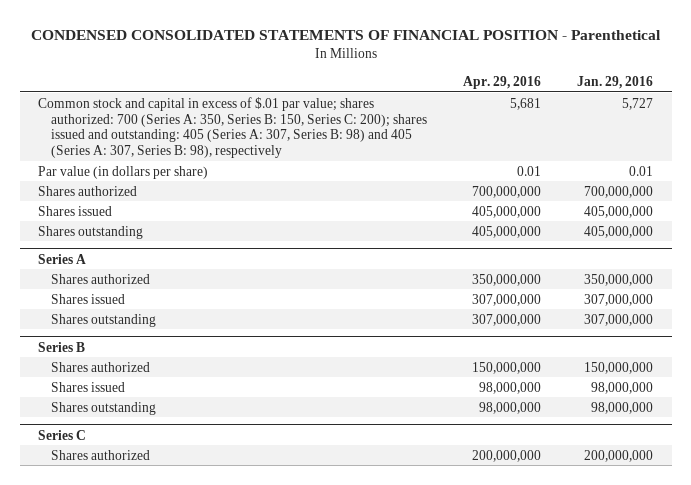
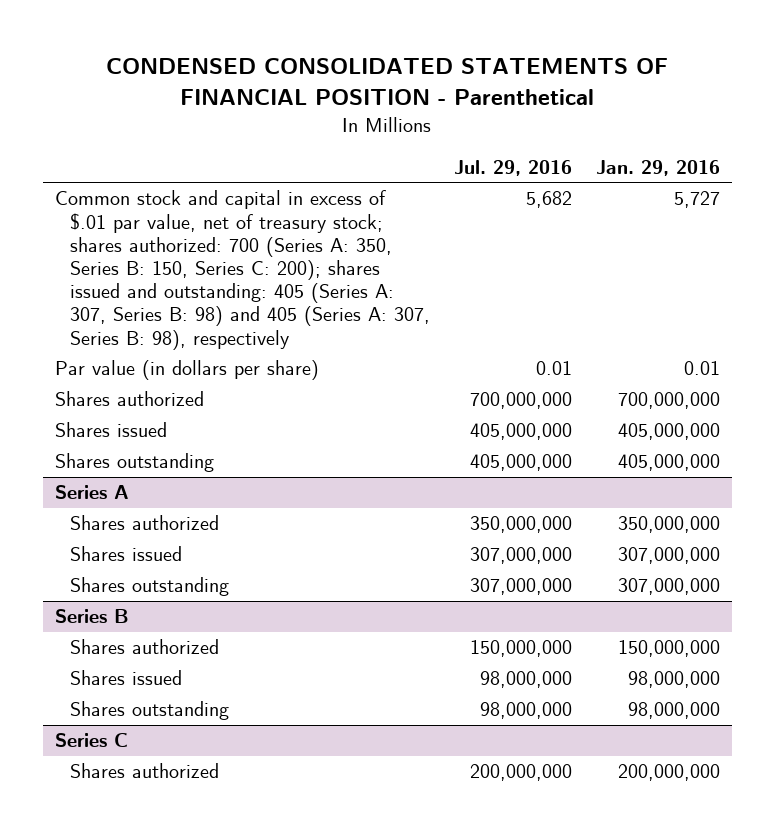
[463,76,542,90] Apr. 29, 2016 -> none
none -> [453,159,572,176] Jul. 29, 2016
[37,96,428,159] Common stock and capital in excess of $.01 par value; shares authorized: 700 (Series A: 350, Series B: 150, Series C: 200); shares issued and outstanding: 405 (Series A: 307, Series B: 98) and 405 (Series A: 307, Series B: 98), respectively -> [54,190,431,350] Common stock and capital in excess of $.01 par value, net of treasury stock; shares authorized: 700 (Series A: 350, Series B: 150, Series C: 200); shares issued and outstanding: 405 (Series A: 307, Series B: 98) and 405 (Series A: 307, Series B: 98), respectively

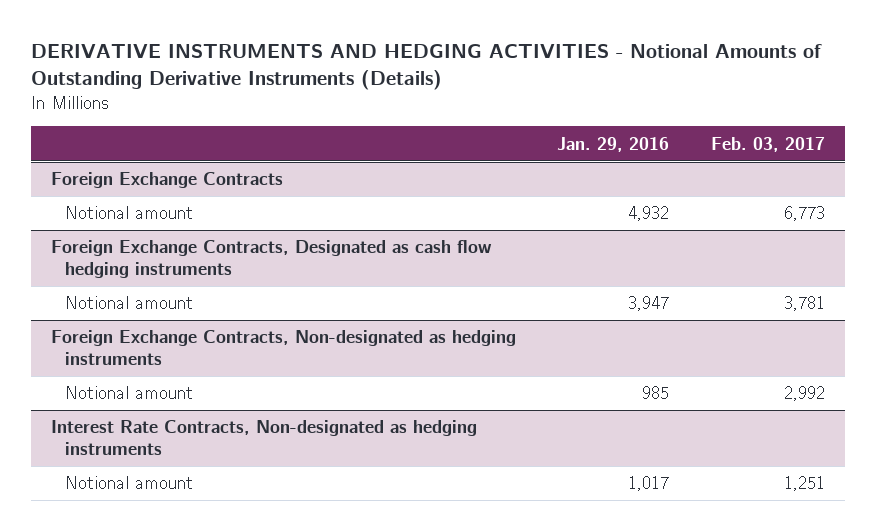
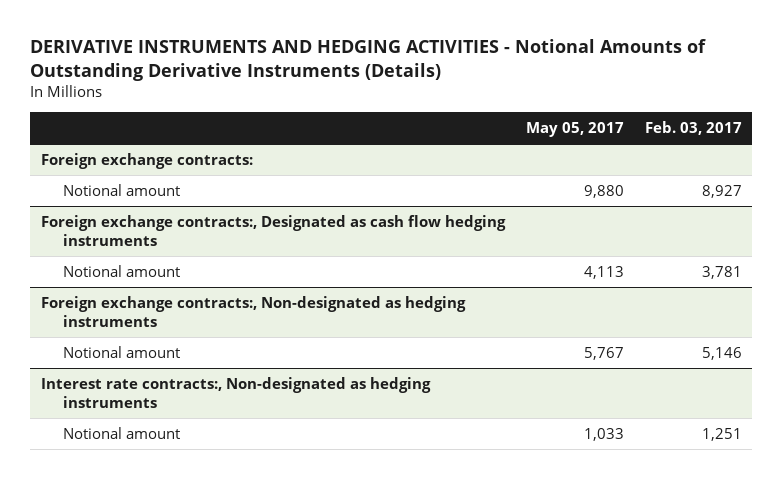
[557,136,670,152] Jan. 29, 2016 -> none
none -> [525,121,624,137] May 05, 2017
[51,172,284,189] Foreign Exchange Contracts -> [40,152,253,169] Foreign exchange contracts:
[783,206,825,222] 6,773 -> [701,184,742,198] 8,927
[51,240,493,279] Foreign Exchange Contracts, Designated as cash flow hedging instruments -> [40,214,506,246] Foreign exchange contracts:, Designated as cash flow hedging instruments
[51,330,517,366] Foreign Exchange Contracts, Non-designated as hedging instruments -> [40,295,466,327] Foreign exchange contracts:, Non-designated as hedging instruments
[783,386,825,402] 2,992 -> [701,346,742,360] 5,146
[51,420,478,456] Interest Rate Contracts, Non-designated as hedging instruments -> [40,376,431,408] Interest rate contracts:, Non-designated as hedging instruments

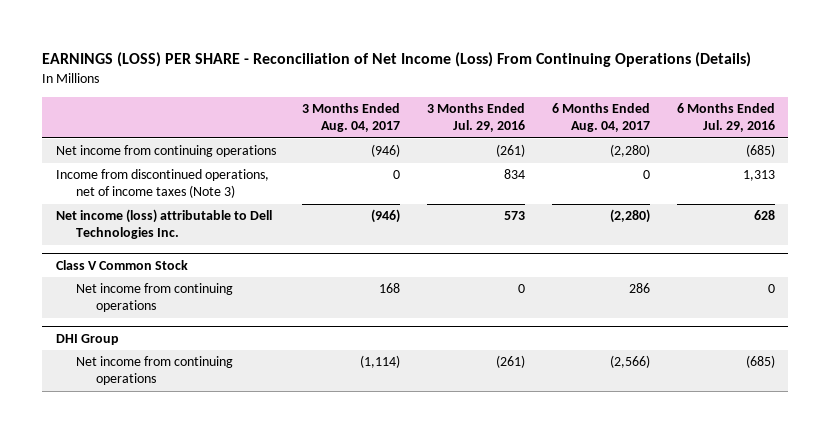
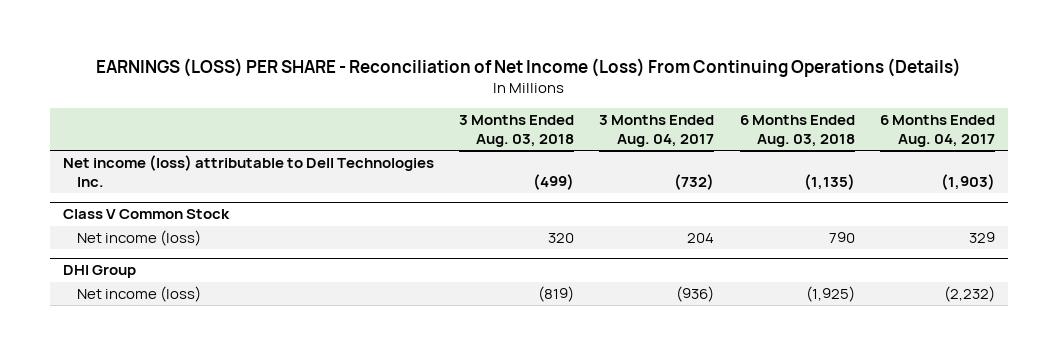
[427,103,526,133] 3 Months Ended Jul. 29, 2016 -> none
[676,103,775,133] 6 Months Ended Jul. 29, 2016 -> none
none -> [459,115,575,147] 3 Months Ended Aug. 03, 2018
none -> [739,115,855,147] 6 Months Ended Aug. 03, 2018
[55,145,276,158] Net income from continuing operations -> none
[55,169,269,199] Income from discontinued operations, net of income taxes (Note 3) -> none
[371,209,401,224] (946) -> [674,173,715,190] (732)
[609,209,650,224] (2,280) -> [940,173,995,190] (1,903)
[75,283,233,313] Net income from continuing operations -> [77,229,202,246] Net income (loss)
[379,283,401,294] 168 -> [687,232,715,243] 204
[628,283,650,294] 286 -> [968,231,995,243] 329
[75,356,233,386] Net income from continuing operations -> [77,285,202,302] Net income (loss)
[360,355,401,369] (1,114) -> [676,285,715,302] (936)
[609,355,650,369] (2,566) -> [943,285,995,302] (2,232)

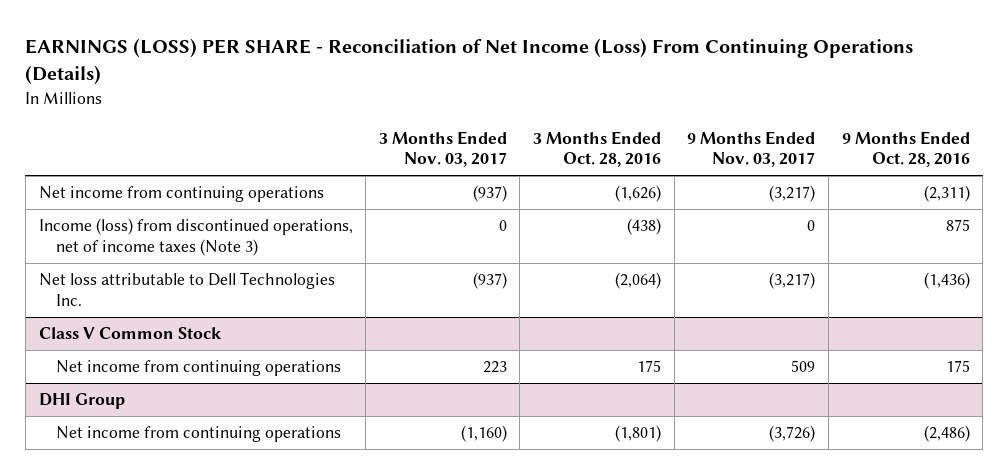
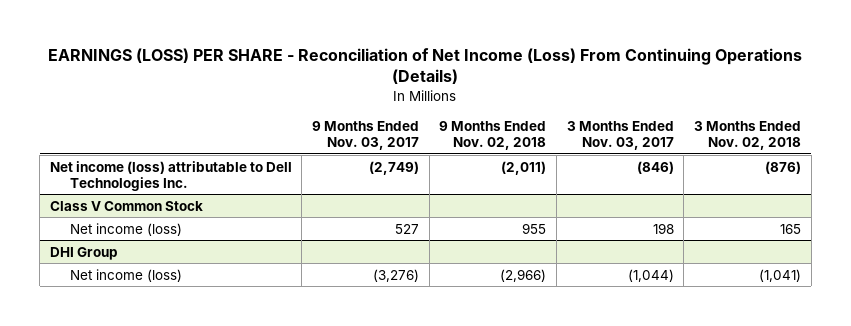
[533,130,662,168] 3 Months Ended Oct. 28, 2016 -> none
[841,130,970,168] 9 Months Ended Oct. 28, 2016 -> none
none -> [439,120,547,150] 9 Months Ended Nov. 02, 2018
none -> [693,120,801,150] 3 Months Ended Nov. 02, 2018
[38,186,324,203] Net income from continuing operations -> none
[38,218,353,257] Income (loss) from discontinued operations, net of income taxes (Note 3) -> none
[38,272,335,307] Net loss attributable to Dell Technologies Inc. -> [49,160,292,191] Net income (loss) attributable to Dell Technologies Inc.
[472,272,507,290] (937) -> [636,160,674,174] (846)
[769,272,816,290] (3,217) -> [369,160,420,175] (2,749)
[55,360,341,377] Net income from continuing operations -> [70,222,183,236] Net income (loss)
[482,361,507,374] 223 -> [652,222,674,234] 198
[791,360,816,373] 509 -> [395,223,420,234] 527
[55,426,341,443] Net income from continuing operations -> [70,268,183,282] Net income (loss)
[460,425,507,443] (1,160) -> [627,268,674,282] (1,044)
[769,425,816,443] (3,726) -> [373,268,420,282] (3,276)

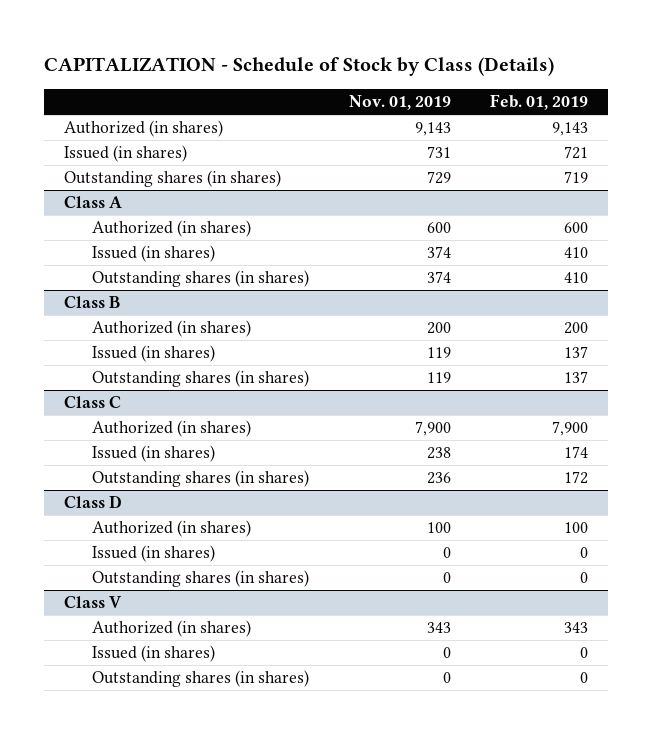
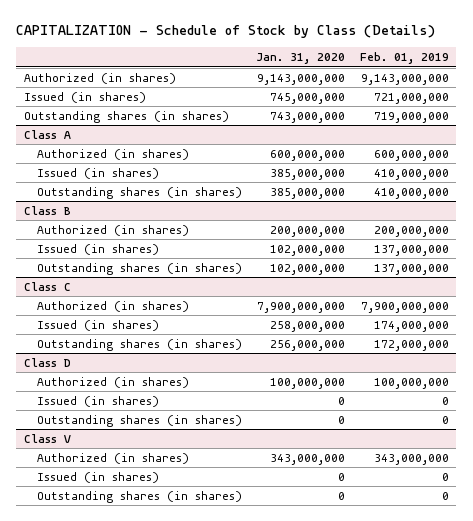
[348,95,451,111] Nov. 01, 2019 -> none
none -> [256,53,346,65] Jan. 31, 2020
[552,122,589,137] 9,143 -> [360,73,449,85] 9,143,000,000
[564,146,589,160] 721 -> [373,92,449,104] 721,000,000
[564,171,589,184] 719 -> [373,111,449,123] 719,000,000
[564,222,589,234] 600 -> [373,149,449,161] 600,000,000
[564,247,589,259] 410 -> [373,168,449,180] 410,000,000
[564,272,589,284] 410 -> [373,187,449,199] 410,000,000
[564,322,589,335] 200 -> [373,225,449,237] 200,000,000
[564,346,589,359] 137 -> [373,244,449,256] 137,000,000
[564,371,589,384] 137 -> [373,263,449,275] 137,000,000
[552,421,589,437] 7,900 -> [360,301,449,313] 7,900,000,000
[564,446,589,459] 174 -> [373,320,449,332] 174,000,000
[564,471,589,485] 172 -> [373,339,449,351] 172,000,000
[564,522,589,534] 100 -> [373,377,449,389] 100,000,000
[564,622,589,634] 343 -> [373,453,449,465] 343,000,000

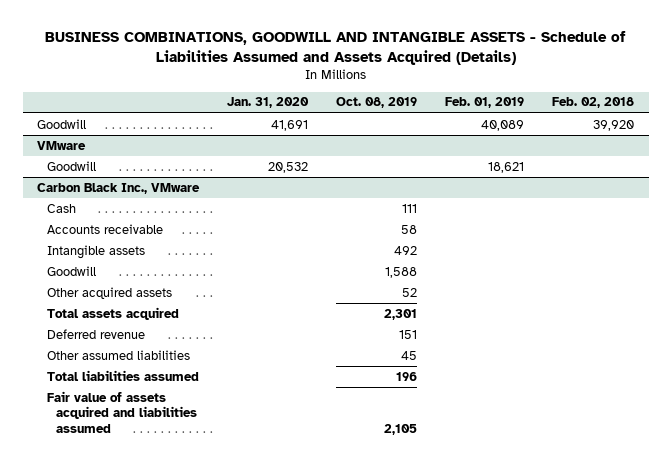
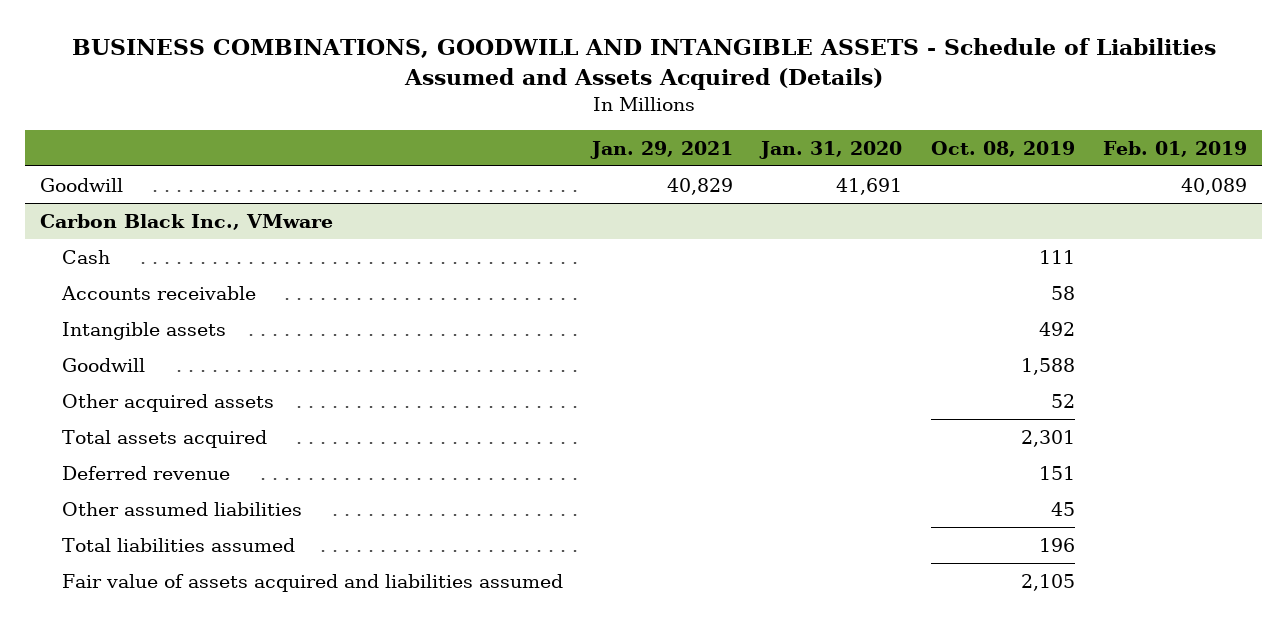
[552,97,635,109] Feb. 02, 2018 -> none
none -> [589,140,733,159] Jan. 29, 2021
[36,140,86,150] VMware -> none
[46,160,96,171] Goodwill -> none

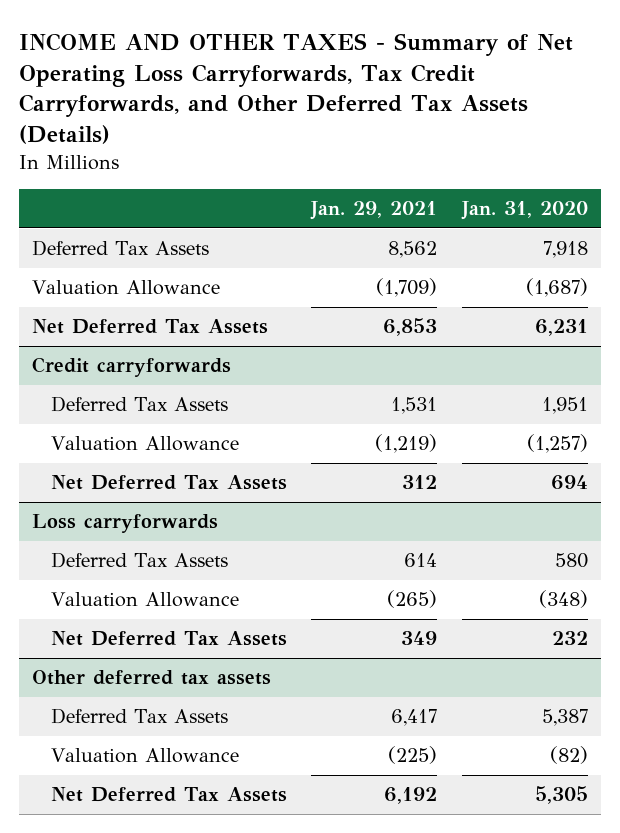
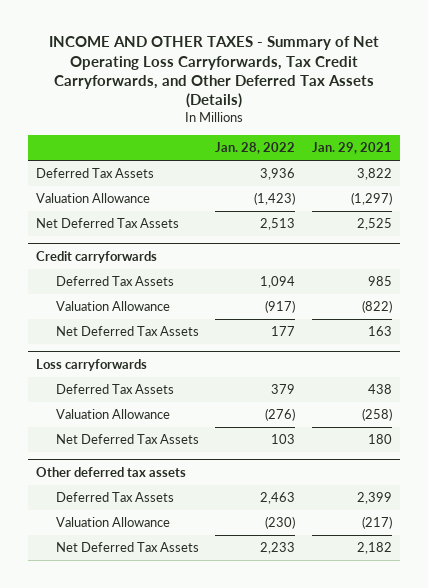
[461,200,589,220] Jan. 31, 2020 -> none
none -> [215,141,296,154] Jan. 28, 2022
[388,241,438,259] 8,562 -> [357,168,393,181] 3,822
[376,278,438,298] (1,709) -> [351,192,393,206] (1,297)
[383,318,438,337] 6,853 -> [357,218,393,231] 2,525
[391,397,438,415] 1,531 -> [368,276,393,287] 985
[375,434,438,454] (1,219) -> [362,300,393,314] (822)
[402,475,438,490] 312 -> [368,326,393,337] 163
[404,553,438,568] 614 -> [368,384,393,395] 438
[387,590,438,609] (265) -> [362,408,393,422] (258)
[401,631,438,646] 349 -> [368,434,393,445] 180
[391,709,438,727] 6,417 -> [357,492,393,505] 2,399
[388,746,438,765] (225) -> [362,516,393,530] (217)
[384,787,438,805] 6,192 -> [357,542,393,555] 2,182

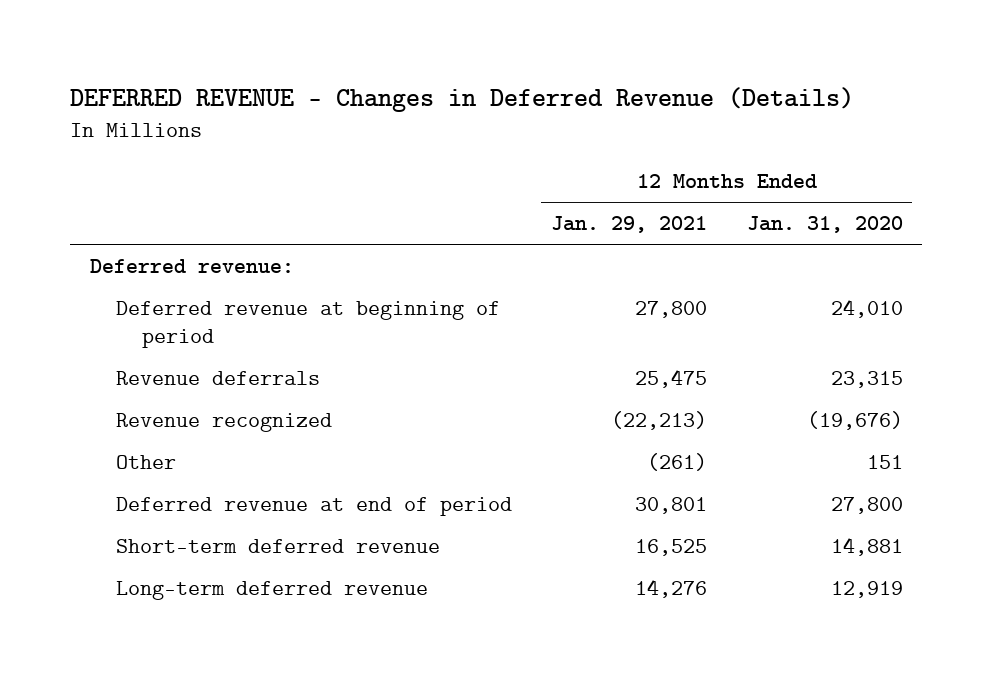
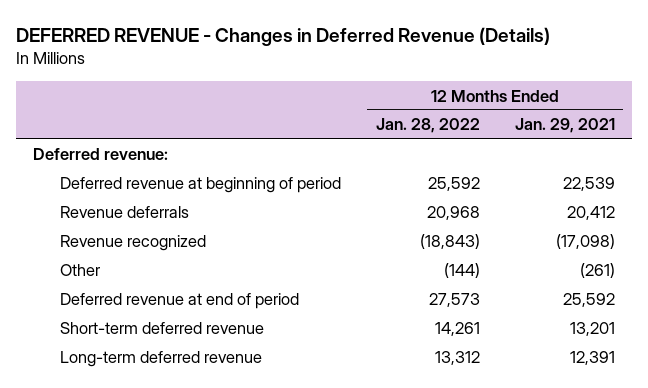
[746,216,903,234] Jan. 31, 2020 -> none
none -> [375,118,480,134] Jan. 28, 2022
[635,301,708,319] 27,800 -> [562,177,615,192] 22,539
[635,369,708,389] 25,475 -> [566,206,615,221] 20,412
[611,411,708,431] (22,213) -> [555,234,615,250] (17,098)
[635,497,708,515] 30,801 -> [562,293,615,308] 25,592
[635,539,708,557] 16,525 -> [569,322,615,337] 13,201
[635,579,708,599] 14,276 -> [569,351,615,366] 12,391

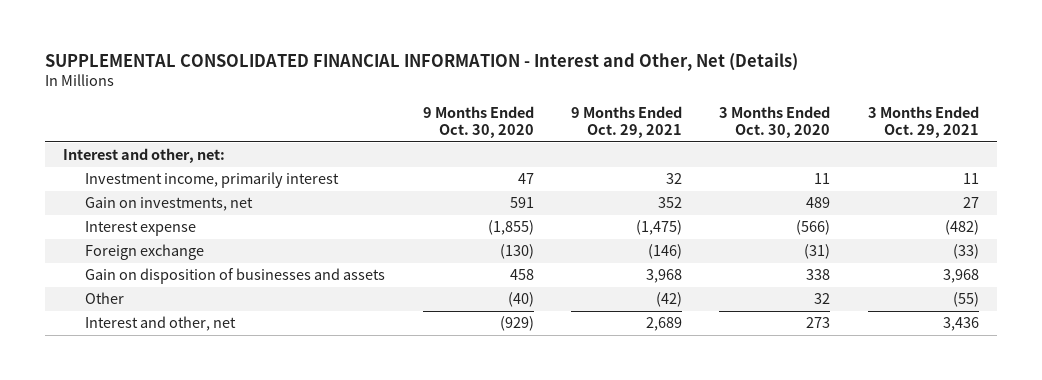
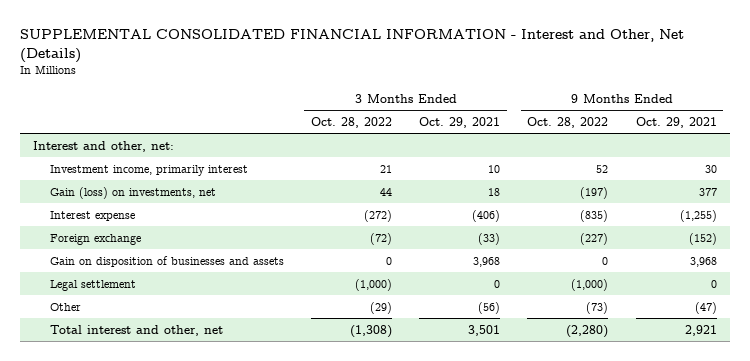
[422,105,534,139] 9 Months Ended Oct. 30, 2020 -> none
[719,105,831,139] 3 Months Ended Oct. 30, 2020 -> none
none -> [311,116,393,128] Oct. 28, 2022
none -> [527,116,609,128] Oct. 28, 2022
[665,173,682,185] 32 -> [704,164,717,173] 30
[962,173,979,185] 11 -> [488,164,501,173] 10
[85,197,254,212] Gain on investments, net -> [50,186,217,199] Gain (loss) on investments, net
[657,197,682,209] 352 -> [698,187,717,196] 377
[962,197,979,209] 27 -> [488,187,501,196] 18
[635,220,682,236] (1,475) -> [679,209,717,222] (1,255)
[944,220,979,236] (482) -> [472,209,501,222] (406)
[647,244,682,260] (146) -> [688,232,717,245] (152)
none -> [50,279,137,291] Legal settlement
[655,292,682,308] (42) -> [694,301,717,314] (47)
[952,292,979,308] (55) -> [478,301,501,314] (56)
[85,316,237,332] Interest and other, net -> [50,324,224,336] Total interest and other, net
[645,317,682,332] 2,689 -> [684,324,717,336] 2,921
[942,317,979,332] 3,436 -> [468,324,501,336] 3,501

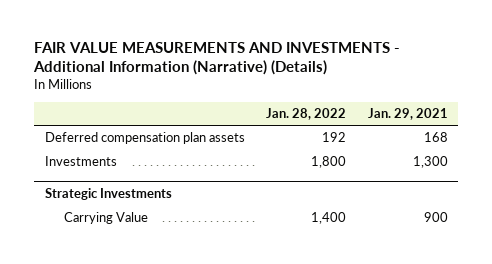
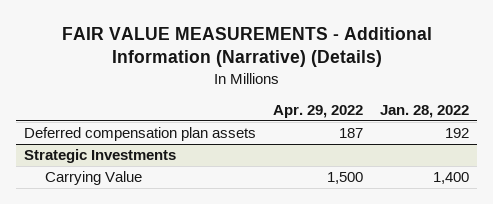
[32,42,400,76] FAIR VALUE MEASUREMENTS AND INVESTMENTS - Additional Information (Narrative) (Details) -> [61,26,432,68] FAIR VALUE MEASUREMENTS - Additional Information (Narrative) (Details)
[367,107,448,120] Jan. 29, 2021 -> none
none -> [273,104,364,118] Apr. 29, 2022
[44,156,117,167] Investments -> none

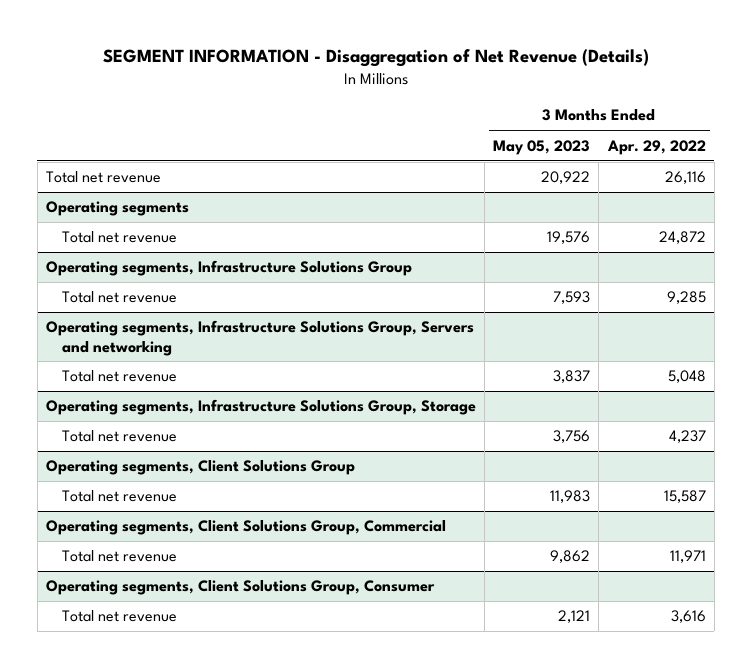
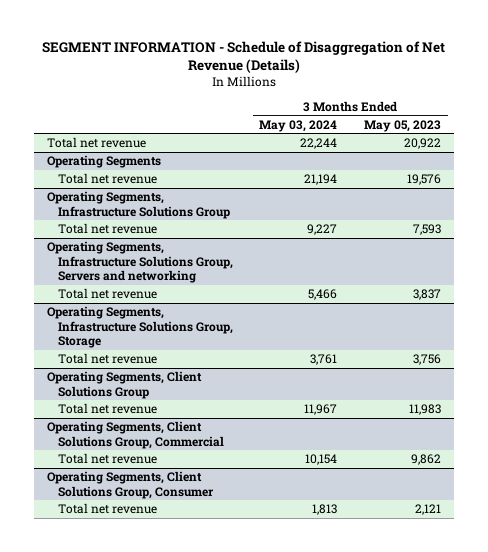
[102,49,649,68] SEGMENT INFORMATION - Disaggregation of Net Revenue (Details) -> [41,40,445,74] SEGMENT INFORMATION - Schedule of Disaggregation of Net Revenue (Details)
[606,139,706,155] Apr. 29, 2022 -> none
none -> [259,119,338,132] May 03, 2024
[45,201,189,217] Operating segments -> [46,155,161,169] Operating Segments
[45,260,412,277] Operating segments, Infrastructure Solutions Group -> [46,191,231,219] Operating Segments, Infrastructure Solutions Group
[45,320,474,356] Operating segments, Infrastructure Solutions Group, Servers and networking -> [46,241,234,284] Operating Segments, Infrastructure Solutions Group, Servers and networking
[45,399,476,416] Operating segments, Infrastructure Solutions Group, Storage -> [46,306,234,349] Operating Segments, Infrastructure Solutions Group, Storage
[45,460,355,476] Operating segments, Client Solutions Group -> [46,371,202,399] Operating Segments, Client Solutions Group
[45,520,446,536] Operating segments, Client Solutions Group, Commercial -> [46,421,225,449] Operating Segments, Client Solutions Group, Commercial
[45,580,435,596] Operating segments, Client Solutions Group, Consumer -> [46,471,215,499] Operating Segments, Client Solutions Group, Consumer

